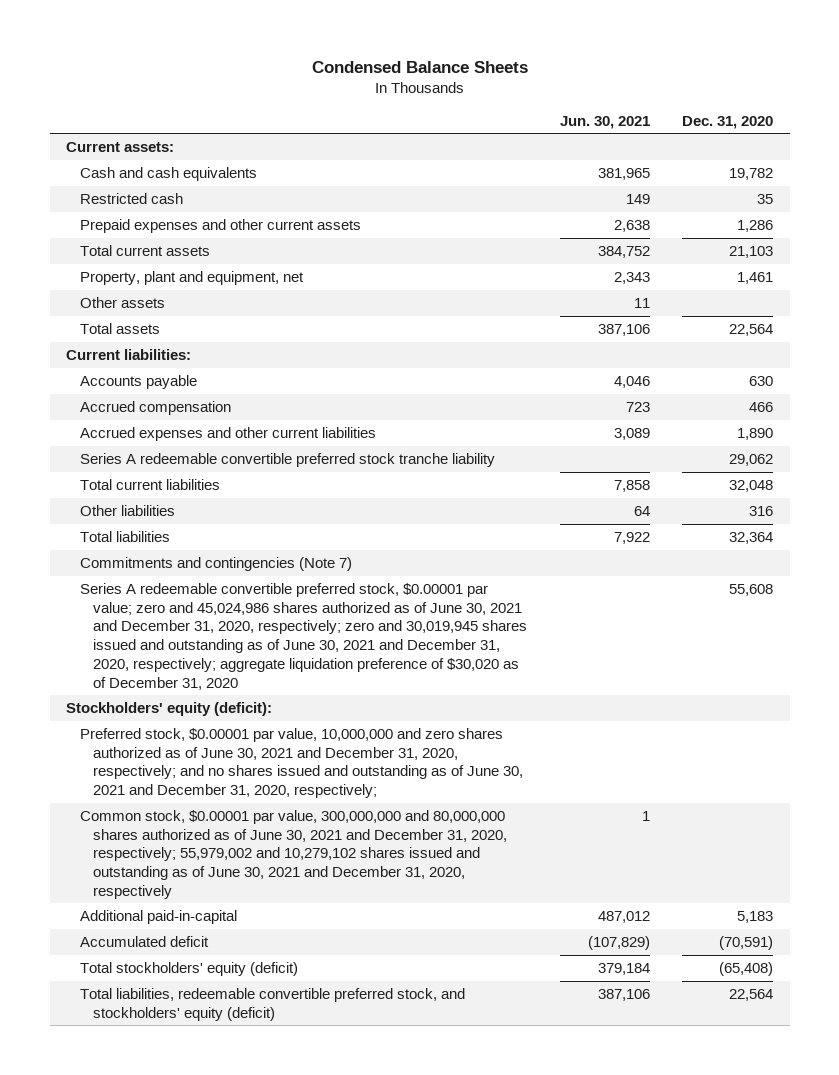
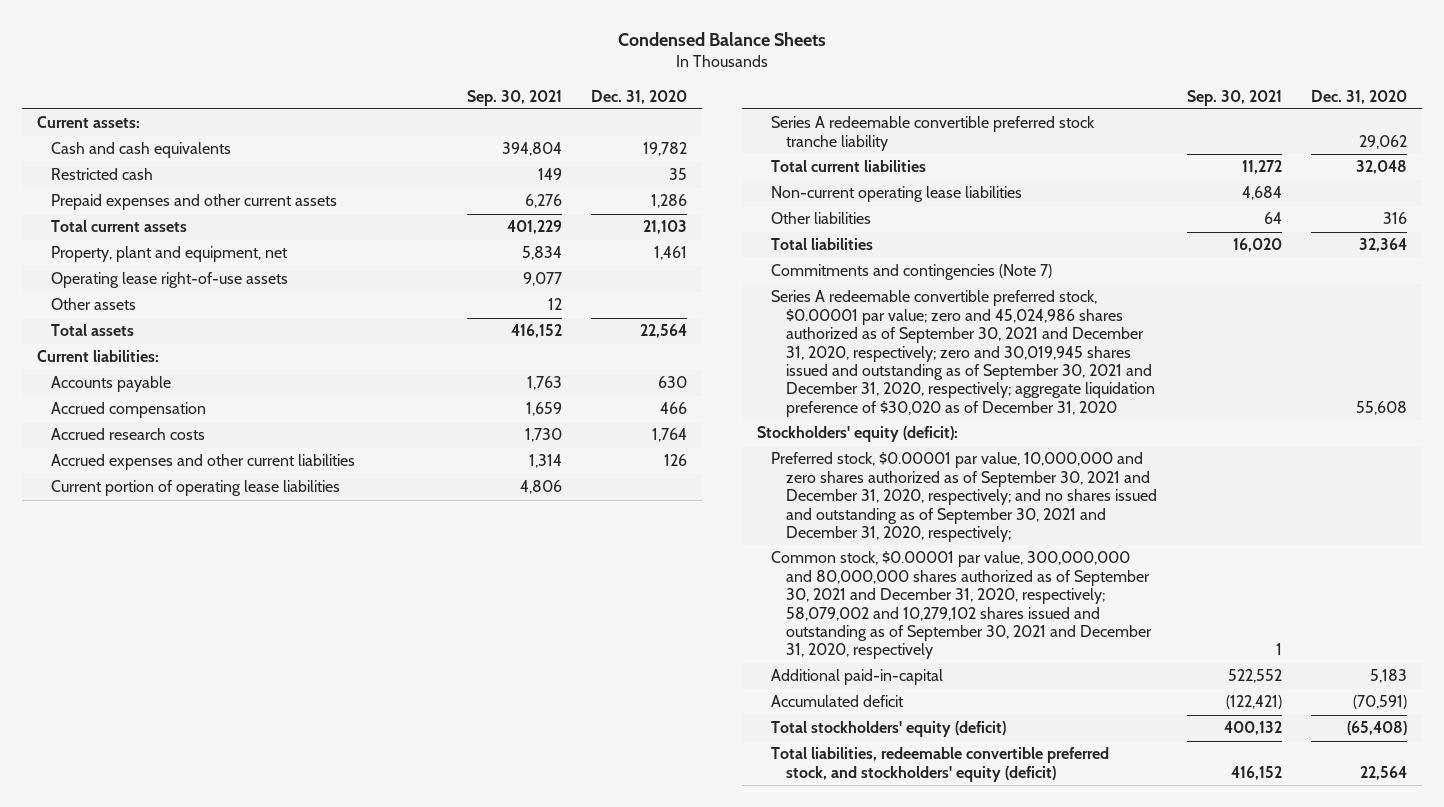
[559,115,650,129] Jun. 30, 2021 -> none
none -> [466,89,562,106] Sep. 30, 2021
none -> [51,272,289,289] Operating lease right-of-use assets
none -> [51,428,206,441] Accrued research costs
[737,427,774,440] 1,890 -> [664,454,688,467] 126
none -> [51,480,341,497] Current portion of operating lease liabilities
none -> [771,186,1023,203] Non-current operating lease liabilities
[79,582,528,690] Series A redeemable convertible preferred stock, $0.00001 par value; zero and 45,024,986 shares authorized as of June 30, 2021 and December 31, 2020, respectively; zero and 30,019,945 shares issued and outstanding as of June 30, 2021 and December 31, 2020, respectively; aggregate liquidation preference of $30,020 as of December 31, 2020 -> [771,290,1155,417] Series A redeemable convertible preferred stock, $0.00001 par value; zero and 45,024,986 shares authorized as of September 30, 2021 and December 31, 2020, respectively; zero and 30,019,945 shares issued and outstanding as of September 30, 2021 and December 31, 2020, respectively; aggregate liquidation preference of $30,020 as of December 31, 2020
[79,727,524,799] Preferred stock, $0.00001 par value, 10,000,000 and zero shares authorized as of June 30, 2021 and December 31, 2020, respectively; and no shares issued and outstanding as of June 30, 2021 and December 31, 2020, respectively; -> [771,452,1157,542] Preferred stock, $0.00001 par value, 10,000,000 and zero shares authorized as of September 30, 2021 and December 31, 2020, respectively; and no shares issued and outstanding as of September 30, 2021 and December 31, 2020, respectively;
[79,809,508,899] Common stock, $0.00001 par value, 300,000,000 and 80,000,000 shares authorized as of June 30, 2021 and December 31, 2020, respectively; 55,979,002 and 10,279,102 shares issued and outstanding as of June 30, 2021 and December 31, 2020, respectively -> [771,551,1152,660] Common stock, $0.00001 par value, 300,000,000 and 80,000,000 shares authorized as of September 30, 2021 and December 31, 2020, respectively; 58,079,002 and 10,279,102 shares issued and outstanding as of September 30, 2021 and December 31, 2020, respectively

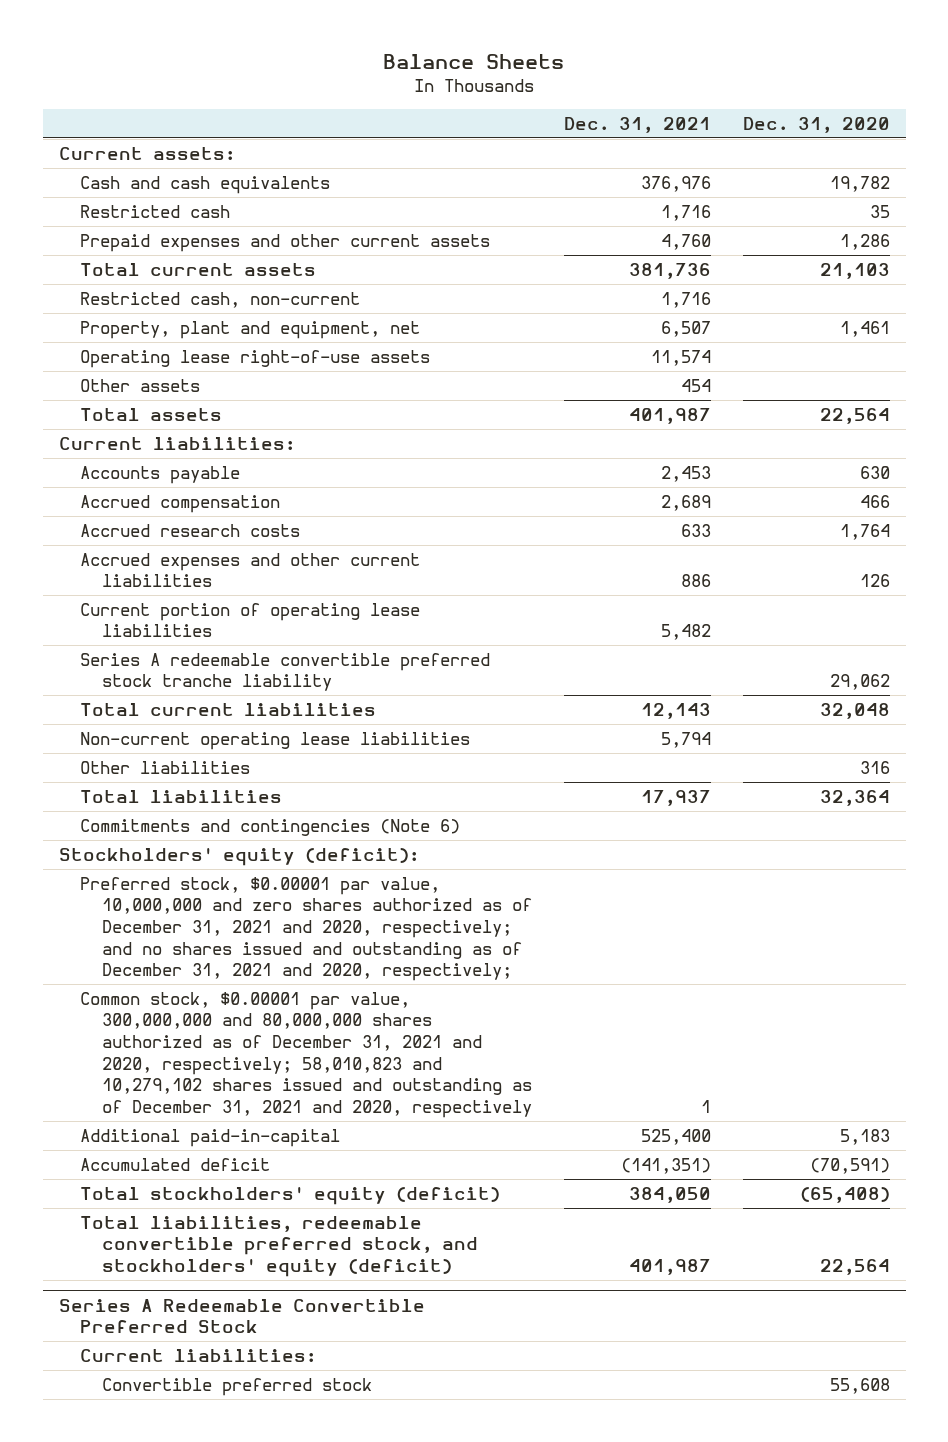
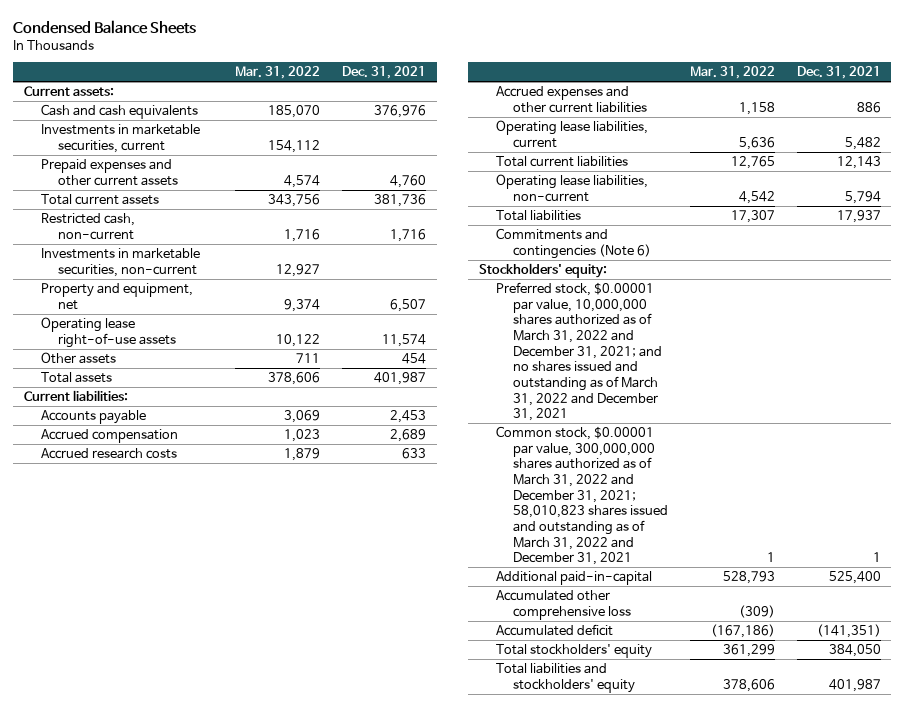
[383,54,565,70] Balance Sheets -> [13,19,197,34] Condensed Balance Sheets
[742,117,890,134] Dec. 31, 2020 -> none
none -> [235,66,321,80] Mar. 31, 2022
[80,204,231,218] Restricted cash -> none
none -> [41,123,201,153] Investments in marketable securities, current
none -> [41,247,201,277] Investments in marketable securities, non-current
[80,320,421,339] Property, plant and equipment, net -> [41,282,194,310] Property and equipment, net
[80,652,491,692] Series A redeemable convertible preferred stock tranche liability -> none
[80,602,421,638] Current portion of operating lease liabilities -> [495,119,648,148] Operating lease liabilities, current
[80,760,251,774] Other liabilities -> none
[80,731,471,750] Non-current operating lease liabilities -> [495,173,648,202] Operating lease liabilities, non-current
[58,847,419,866] Stockholders' equity (deficit): -> [479,262,608,278] Stockholders' equity:
[80,876,532,982] Preferred stock, $0.00001 par value, 10,000,000 and zero shares authorized as of December 31, 2021 and 2020, respectively; and no shares issued and outstanding as of December 31, 2021 and 2020, respectively; -> [495,281,662,422] Preferred stock, $0.00001 par value, 10,000,000 shares authorized as of March 31, 2022 and December 31, 2021; and no shares issued and outstanding as of March 31, 2022 and December 31, 2021
[80,991,532,1119] Common stock, $0.00001 par value, 300,000,000 and 80,000,000 shares authorized as of December 31, 2021 and 2020, respectively; 58,010,823 and 10,279,102 shares issued and outstanding as of December 31, 2021 and 2020, respectively -> [495,425,668,566] Common stock, $0.00001 par value, 300,000,000 shares authorized as of March 31, 2022 and December 31, 2021; 58,010,823 shares issued and outstanding as of March 31, 2022 and December 31, 2021
none -> [495,589,631,620] Accumulated other comprehensive loss
[58,1298,425,1334] Series A Redeemable Convertible Preferred Stock -> none
[80,1348,317,1362] Current liabilities: -> none
[101,1377,372,1396] Convertible preferred stock -> none
[80,1186,501,1205] Total stockholders' equity (deficit) -> [495,643,652,658] Total stockholders' equity
[80,1215,478,1278] Total liabilities, redeemable convertible preferred stock, and stockholders' equity (deficit) -> [495,662,635,693] Total liabilities and stockholders' equity

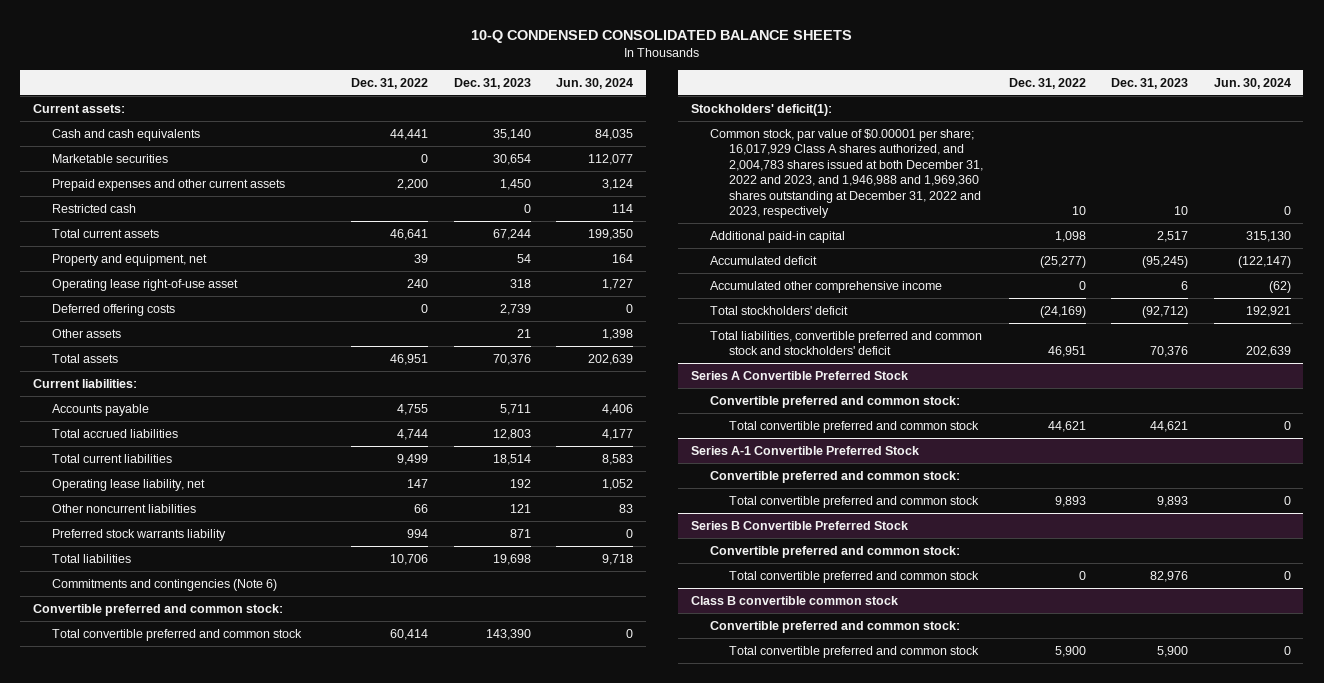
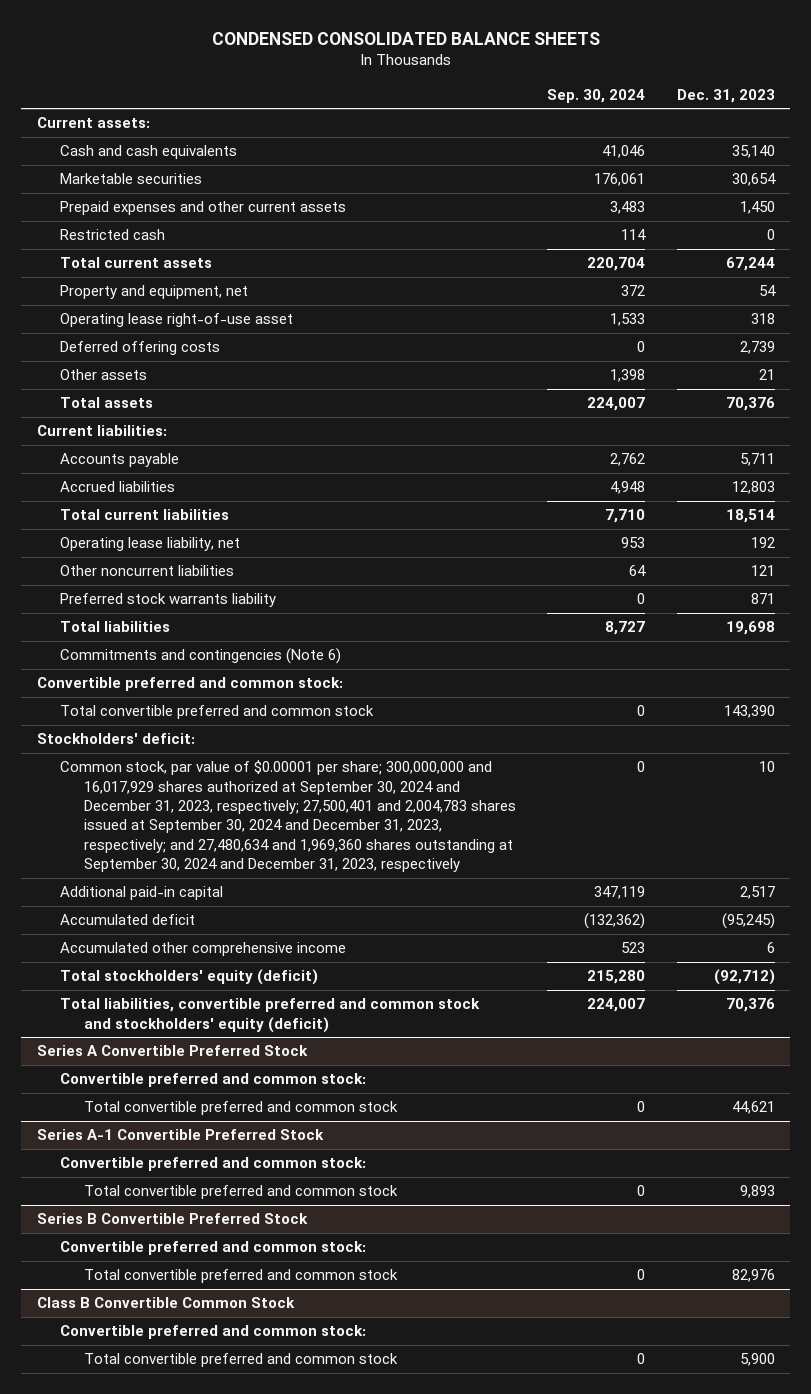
[470,30,852,44] 10-Q CONDENSED CONSOLIDATED BALANCE SHEETS -> [211,31,600,45] CONDENSED CONSOLIDATED BALANCE SHEETS
[351,77,429,89] Dec. 31, 2022 -> none
[556,77,634,89] Jun. 30, 2024 -> none
none -> [547,88,646,103] Sep. 30, 2024
[52,428,179,438] Total accrued liabilities -> [60,481,176,493] Accrued liabilities
[690,103,832,116] Stockholders' deficit(1): -> [36,733,195,745] Stockholders' deficit:
[709,128,984,219] Common stock, par value of $0.00001 per share; 16,017,929 Class A shares authorized, and 2,004,783 shares issued at both December 31, 2022 and 2023, and 1,946,988 and 1,969,360 shares outstanding at December 31, 2022 and 2023, respectively -> [60,760,516,873] Common stock, par value of $0.00001 per share; 300,000,000 and 16,017,929 shares authorized at September 30, 2024 and December 31, 2023, respectively; 27,500,401 and 2,004,783 shares issued at September 30, 2024 and December 31, 2023, respectively; and 27,480,634 and 1,969,360 shares outstanding at September 30, 2024 and December 31, 2023, respectively
[709,305,848,315] Total stockholders' deficit -> [60,969,319,986] Total stockholders' equity (deficit)
[709,330,982,356] Total liabilities, convertible preferred and common stock and stockholders' deficit -> [60,998,481,1033] Total liabilities, convertible preferred and common stock and stockholders' equity (deficit)
[690,595,898,605] Class B convertible common stock -> [36,1297,295,1309] Class B Convertible Common Stock

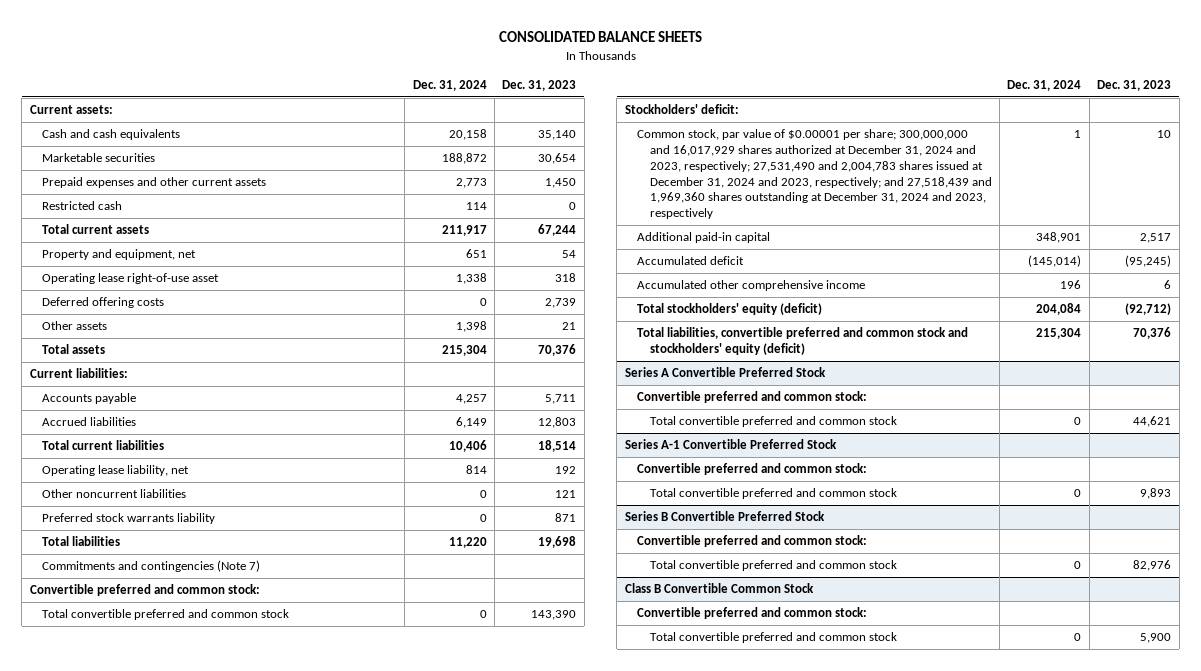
[211,31,600,45] CONDENSED CONSOLIDATED BALANCE SHEETS -> [498,31,702,43] CONSOLIDATED BALANCE SHEETS
[547,88,646,103] Sep. 30, 2024 -> none
none -> [412,79,487,91] Dec. 31, 2024
[60,648,342,665] Commitments and contingencies (Note 6) -> [42,560,261,573] Commitments and contingencies (Note 7)
[60,760,516,873] Common stock, par value of $0.00001 per share; 300,000,000 and 16,017,929 shares authorized at September 30, 2024 and December 31, 2023, respectively; 27,500,401 and 2,004,783 shares issued at September 30, 2024 and December 31, 2023, respectively; and 27,480,634 and 1,969,360 shares outstanding at September 30, 2024 and December 31, 2023, respectively -> [637,129,992,220] Common stock, par value of $0.00001 per share; 300,000,000 and 16,017,929 shares authorized at December 31, 2024 and 2023, respectively; 27,531,490 and 2,004,783 shares issued at December 31, 2024 and 2023, respectively; and 27,518,439 and 1,969,360 shares outstanding at December 31, 2024 and 2023, respectively

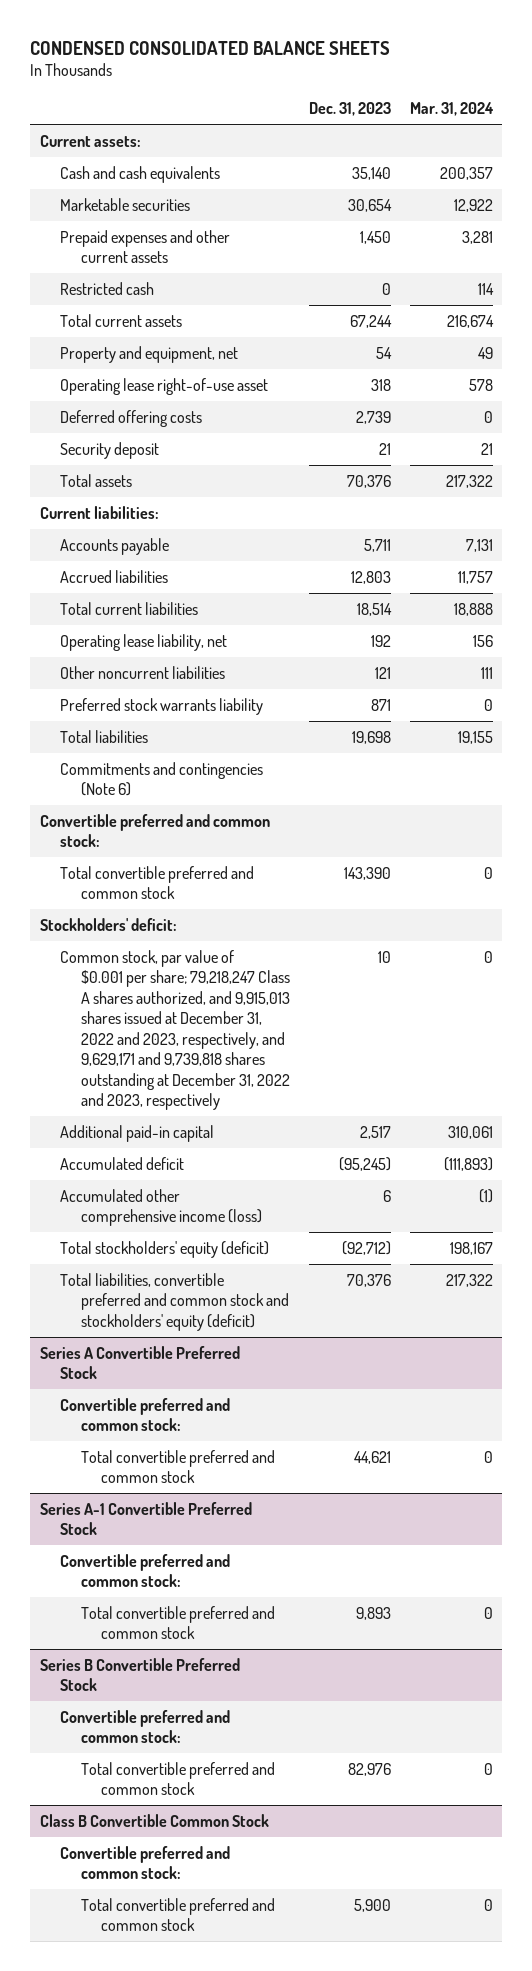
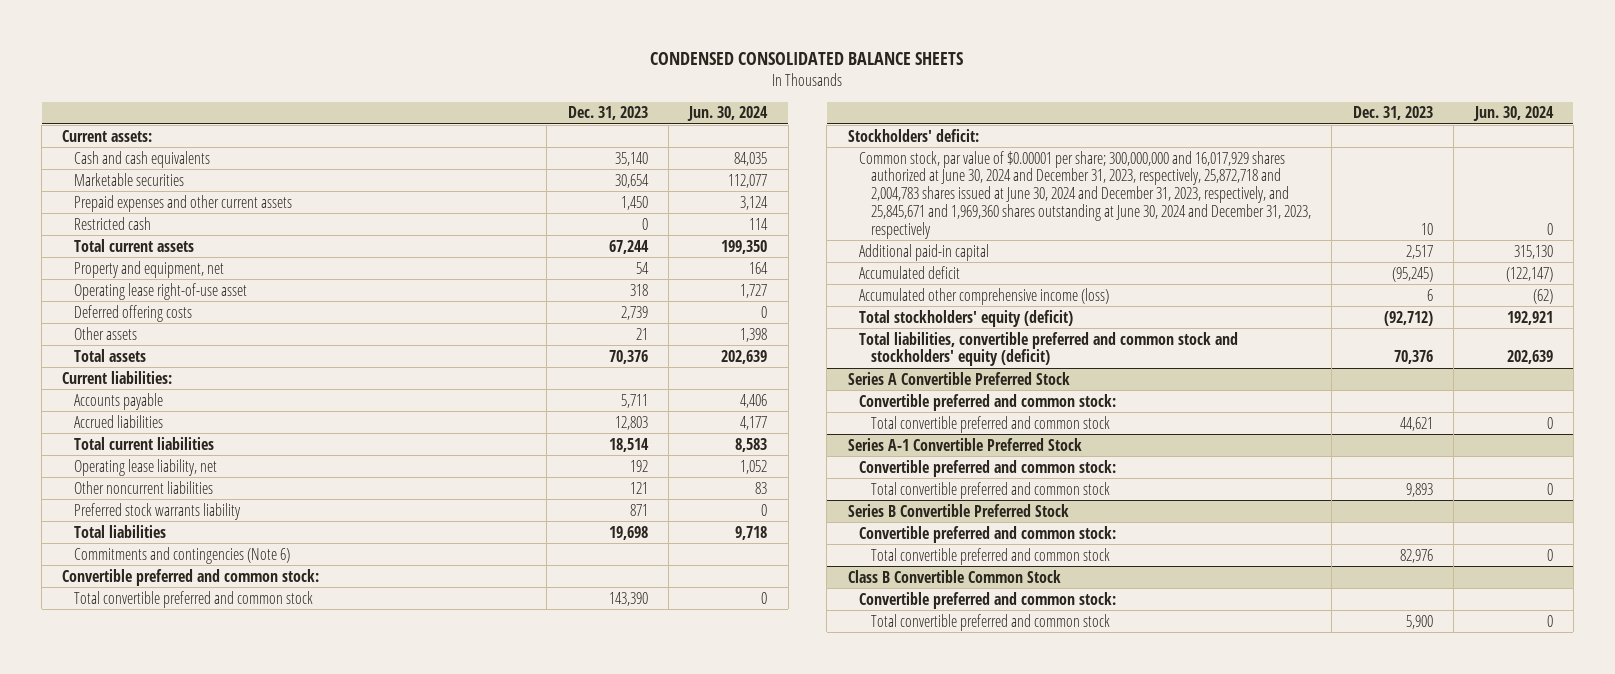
[409,102,494,117] Mar. 31, 2024 -> none
none -> [687,106,769,122] Jun. 30, 2024
[60,441,160,459] Security deposit -> none
none -> [74,326,138,340] Other assets
[60,949,290,1111] Common stock, par value of $0.001 per share; 79,218,247 Class A shares authorized, and 9,915,013 shares issued at December 31, 2022 and 2023, respectively, and 9,629,171 and 9,739,818 shares outstanding at December 31, 2022 and 2023, respectively -> [859,150,1312,239] Common stock, par value of $0.00001 per share; 300,000,000 and 16,017,929 shares authorized at June 30, 2024 and December 31, 2023, respectively, 25,872,718 and 2,004,783 shares issued at June 30, 2024 and December 31, 2023, respectively, and 25,845,671 and 1,969,360 shares outstanding at June 30, 2024 and December 31, 2023, respectively

